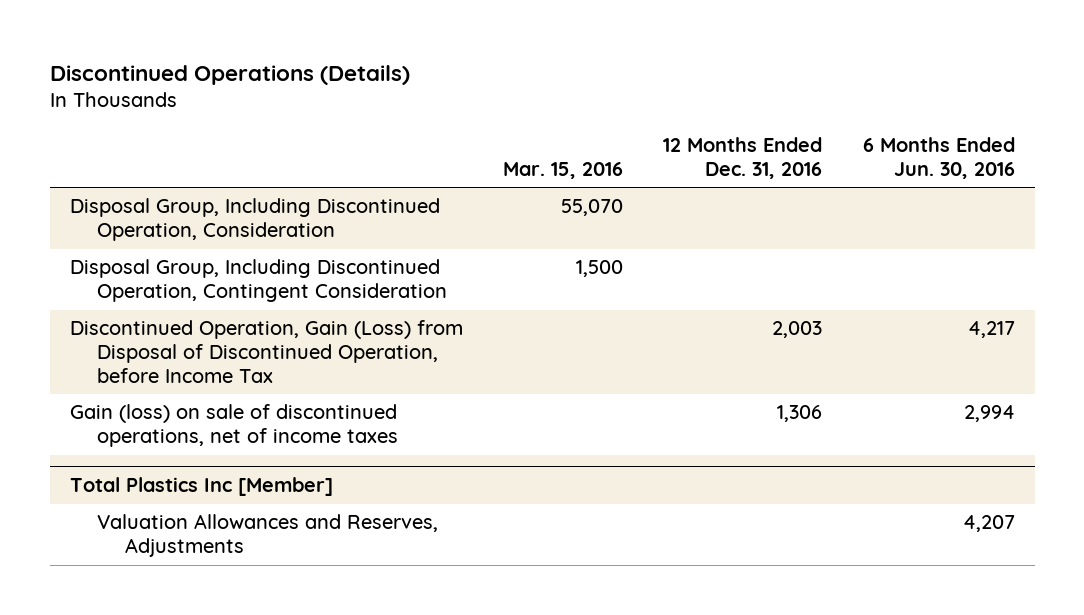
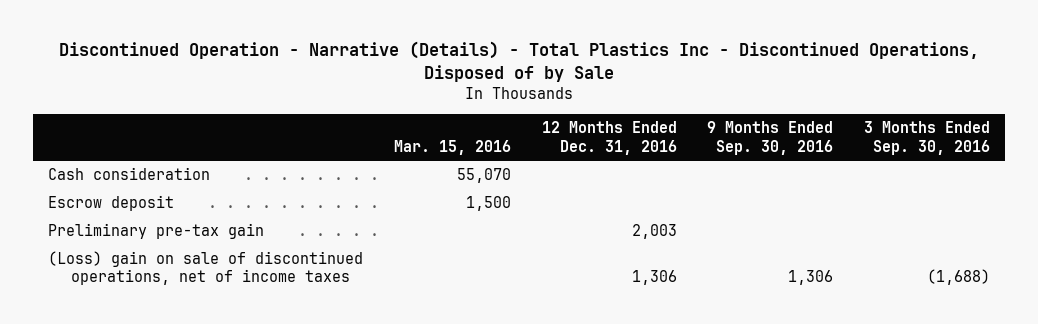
[49,64,410,85] Discontinued Operations (Details) -> [59,41,980,83] Discontinued Operation - Narrative (Details) - Total Plastics Inc - Discontinued Operations, Disposed of by Sale
[862,137,1015,180] 6 Months Ended Jun. 30, 2016 -> none
none -> [707,121,834,155] 9 Months Ended Sep. 30, 2016
none -> [863,121,990,155] 3 Months Ended Sep. 30, 2016
[69,477,333,497] Total Plastics Inc [Member] -> none
[97,514,439,558] Valuation Allowances and Reserves, Adjustments -> none
[69,198,440,242] Disposal Group, Including Discontinued Operation, Consideration -> [48,167,211,181] Cash consideration
[69,259,448,303] Disposal Group, Including Discontinued Operation, Contingent Consideration -> [48,195,175,212] Escrow deposit
[69,320,463,383] Discontinued Operation, Gain (Loss) from Disposal of Discontinued Operation, before Income Tax -> [48,223,265,240] Preliminary pre-tax gain
[69,404,399,448] Gain (loss) on sale of discontinued operations, net of income taxes -> [48,251,364,286] (Loss) gain on sale of discontinued operations, net of income taxes

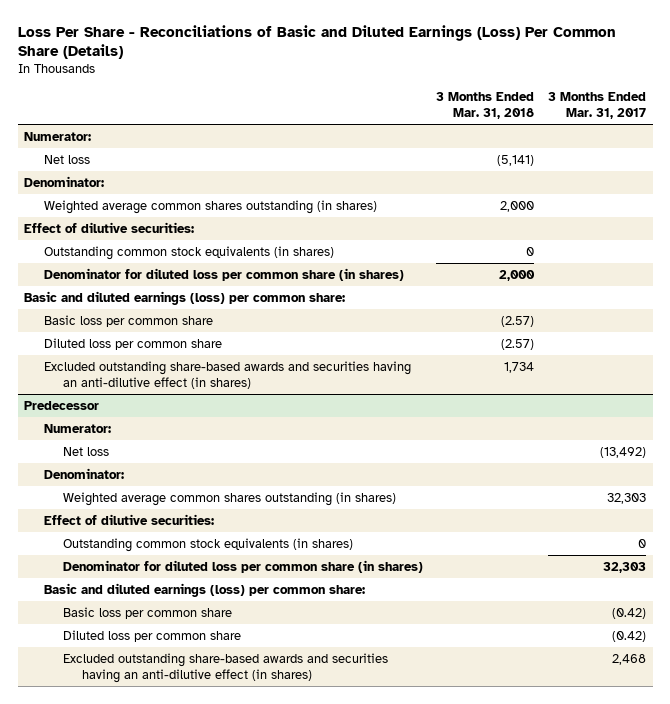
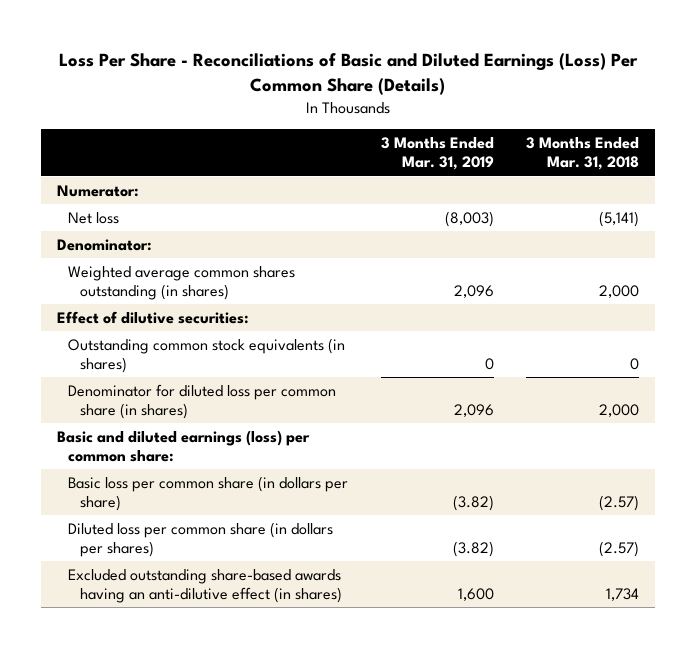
[547,91,646,119] 3 Months Ended Mar. 31, 2017 -> none
none -> [380,137,494,171] 3 Months Ended Mar. 31, 2019
[24,400,100,410] Predecessor -> none
[43,423,111,433] Numerator: -> none
[62,446,109,456] Net loss -> none
[43,467,124,479] Denominator: -> none
[62,491,396,506] Weighted average common shares outstanding (in shares) -> none
[43,513,214,525] Effect of dilutive securities: -> none
[62,537,353,552] Outstanding common stock equivalents (in shares) -> none
[62,559,423,573] Denominator for diluted loss per common share (in shares) -> none
[43,582,365,597] Basic and diluted earnings (loss) per common share: -> none
[62,606,232,619] Basic loss per common share -> none
[62,629,241,642] Diluted loss per common share -> none
[62,652,388,683] Excluded outstanding share-based awards and securities having an anti-dilutive effect (in shares) -> none
[43,314,213,327] Basic loss per common share -> [68,475,349,512] Basic loss per common share (in dollars per share)
[43,337,222,350] Diluted loss per common share -> [68,521,334,558] Diluted loss per common share (in dollars per shares)
[43,360,411,389] Excluded outstanding share-based awards and securities having an anti-dilutive effect (in shares) -> [68,568,342,604] Excluded outstanding share-based awards having an anti-dilutive effect (in shares)

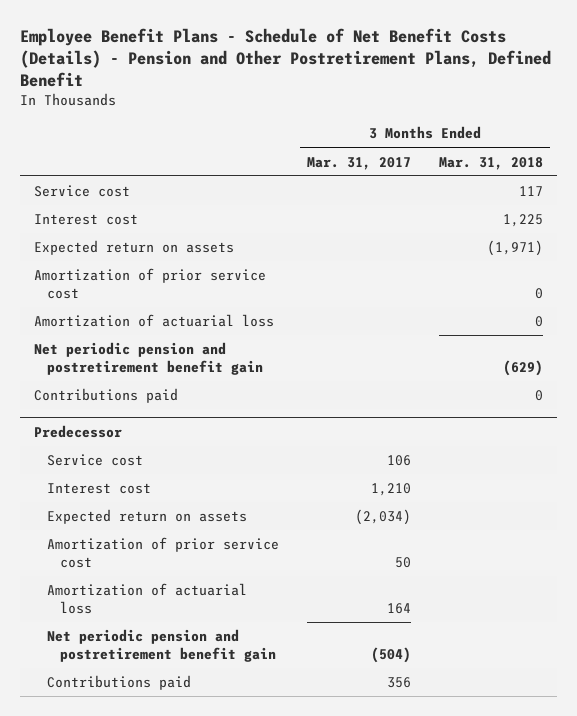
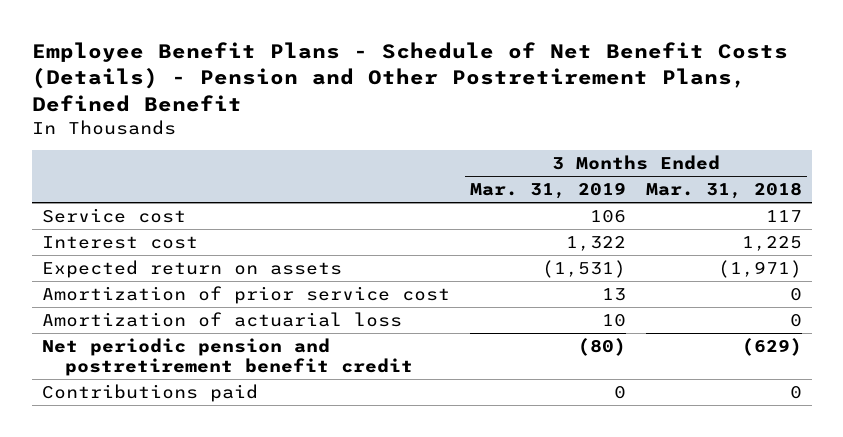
[307,156,412,170] Mar. 31, 2017 -> none
none -> [469,182,626,200] Mar. 31, 2019
[34,342,264,375] Net periodic pension and postretirement benefit gain -> [41,337,414,376] Net periodic pension and postretirement benefit credit
[34,424,123,438] Predecessor -> none
[47,454,144,467] Service cost -> none
[47,483,152,495] Interest cost -> none
[47,509,248,525] Expected return on assets -> none
[47,537,280,568] Amortization of prior service cost -> none
[47,583,248,614] Amortization of actuarial loss -> none
[47,629,277,662] Net periodic pension and postretirement benefit gain -> none
[47,675,192,691] Contributions paid -> none

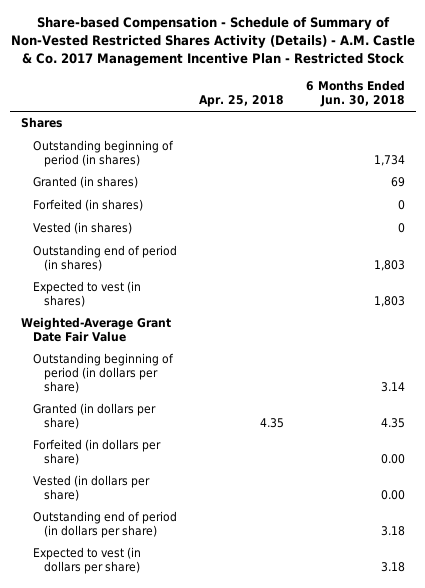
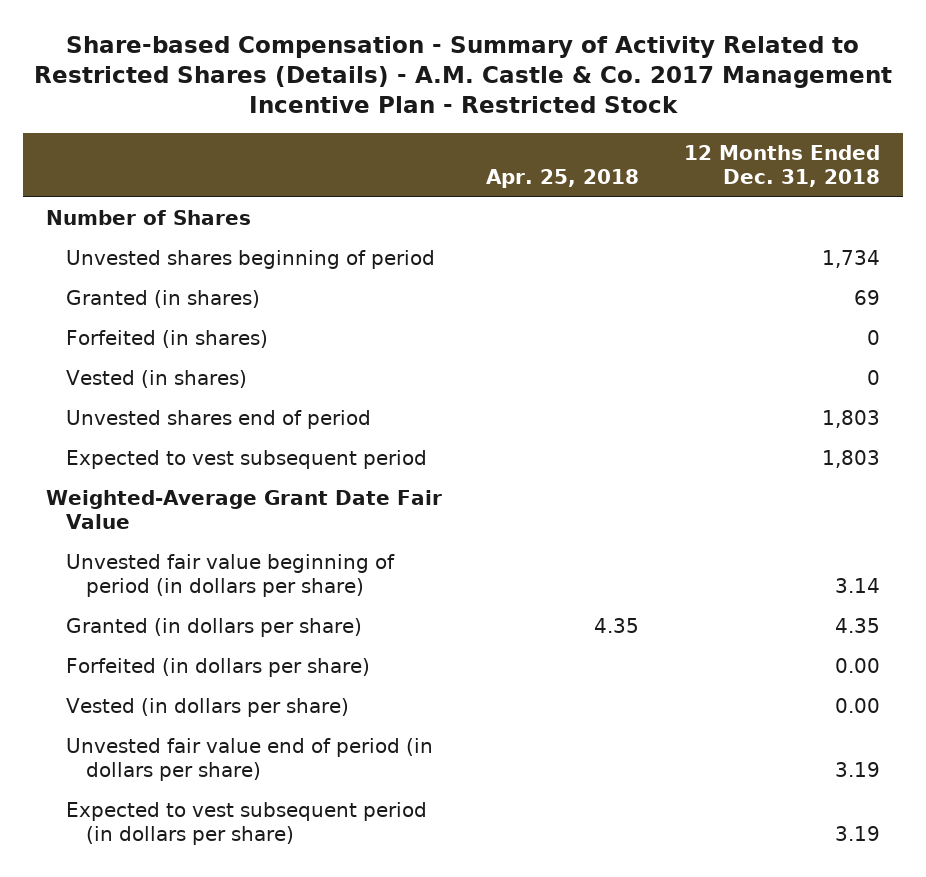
[10,17,415,67] Share-based Compensation - Schedule of Summary of Non-Vested Restricted Shares Activity (Details) - A.M. Castle & Co. 2017 Management Incentive Plan - Restricted Stock -> [33,36,892,114] Share-based Compensation - Summary of Activity Related to Restricted Shares (Details) - A.M. Castle & Co. 2017 Management Incentive Plan - Restricted Stock
[305,80,405,108] 6 Months Ended Jun. 30, 2018 -> none
none -> [684,144,881,188] 12 Months Ended Dec. 31, 2018
[20,117,62,129] Shares -> [45,209,251,225] Number of Shares
[32,140,174,168] Outstanding beginning of period (in shares) -> [65,249,435,269] Unvested shares beginning of period
[32,245,177,272] Outstanding end of period (in shares) -> [65,409,371,429] Unvested shares end of period
[32,281,141,308] Expected to vest (in shares) -> [65,449,427,469] Expected to vest subsequent period
[32,353,174,394] Outstanding beginning of period (in dollars per share) -> [65,553,395,598] Unvested fair value beginning of period (in dollars per share)
[32,511,177,539] Outstanding end of period (in dollars per share) -> [65,737,433,782] Unvested fair value end of period (in dollars per share)
[32,547,141,575] Expected to vest (in dollars per share) -> [65,801,427,846] Expected to vest subsequent period (in dollars per share)

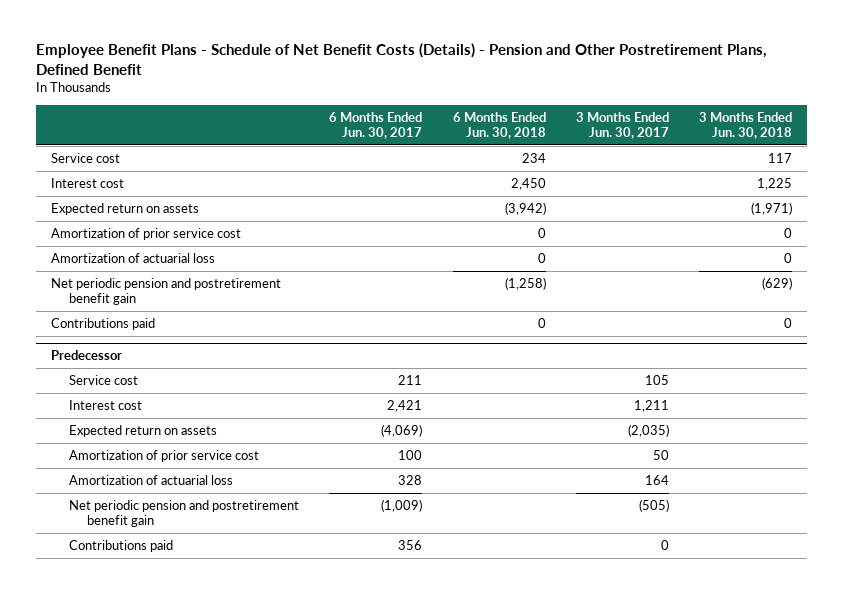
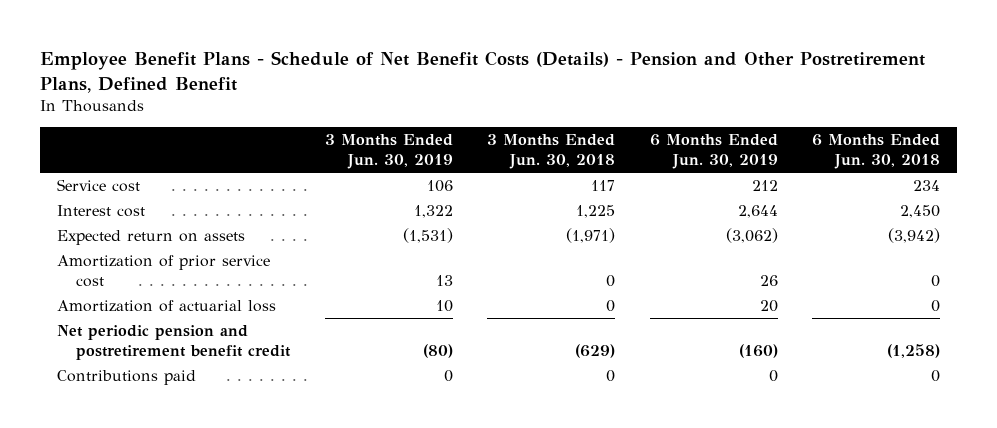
[329,111,423,139] 6 Months Ended Jun. 30, 2017 -> none
[575,111,669,139] 3 Months Ended Jun. 30, 2017 -> none
none -> [324,133,453,170] 3 Months Ended Jun. 30, 2019
none -> [649,133,778,170] 6 Months Ended Jun. 30, 2019
[50,277,281,305] Net periodic pension and postretirement benefit gain -> [57,325,292,361] Net periodic pension and postretirement benefit credit
[50,350,122,361] Predecessor -> none
[69,374,139,385] Service cost -> none
[69,399,143,410] Interest cost -> none
[69,424,218,437] Expected return on assets -> none
[69,449,260,462] Amortization of prior service cost -> none
[69,474,234,485] Amortization of actuarial loss -> none
[69,499,300,527] Net periodic pension and postretirement benefit gain -> none
[69,539,174,552] Contributions paid -> none

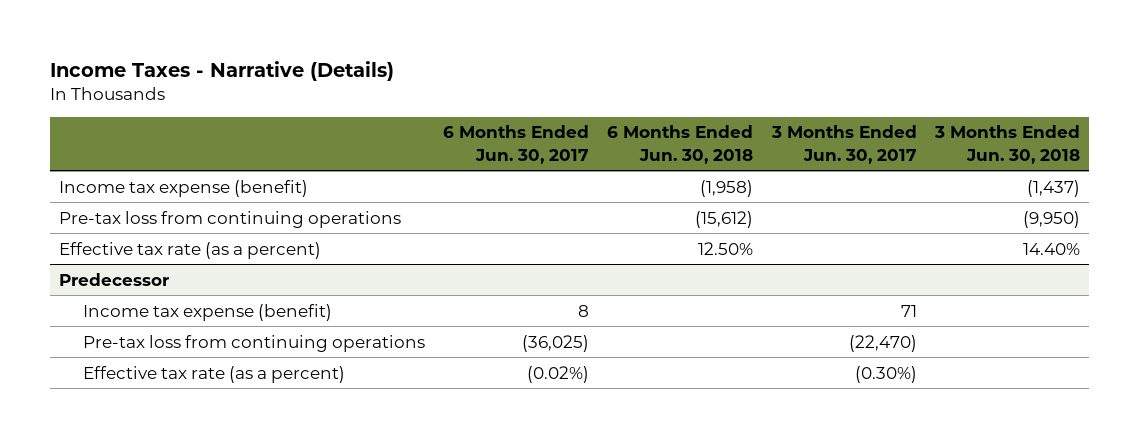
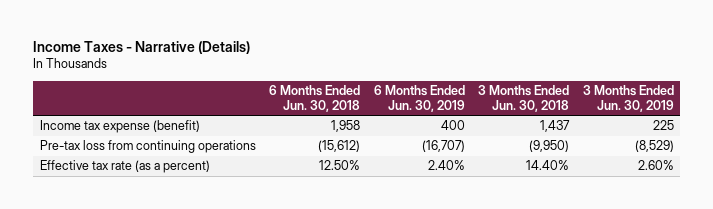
[443,125,590,164] 6 Months Ended Jun. 30, 2017 -> none
[770,125,917,164] 3 Months Ended Jun. 30, 2017 -> none
none -> [373,85,465,113] 6 Months Ended Jun. 30, 2019
none -> [582,85,674,113] 3 Months Ended Jun. 30, 2019
[700,179,754,197] (1,958) -> [331,120,361,133] 1,958
[1026,179,1080,197] (1,437) -> [540,120,571,133] 1,437
[59,272,170,286] Predecessor -> none
[82,303,332,321] Income tax expense (benefit) -> none
[82,334,425,352] Pre-tax loss from continuing operations -> none
[82,365,345,383] Effective tax rate (as a percent) -> none

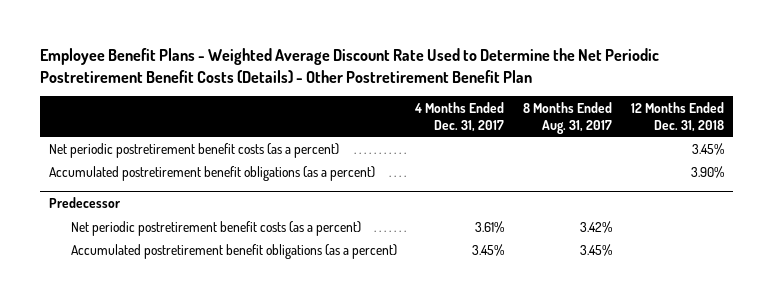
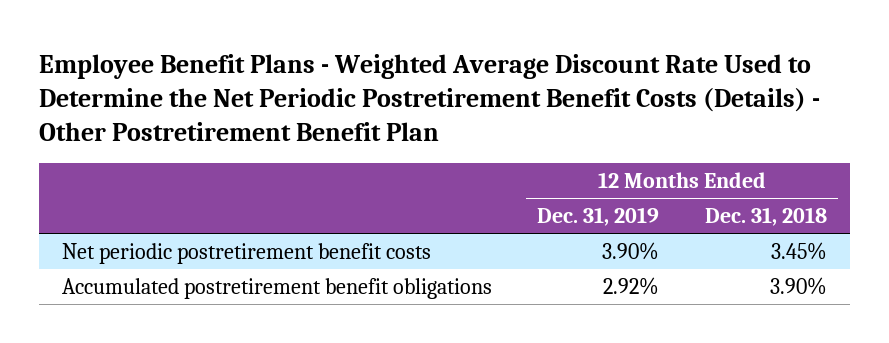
[414,101,505,132] 4 Months Ended Dec. 31, 2017 -> none
[523,101,613,134] 8 Months Ended Aug. 31, 2017 -> none
none -> [537,207,660,227] Dec. 31, 2019
[49,197,122,209] Predecessor -> none
[70,220,361,236] Net periodic postretirement benefit costs (as a percent) -> none
[70,243,397,259] Accumulated postretirement benefit obligations (as a percent) -> none
[49,142,340,158] Net periodic postretirement benefit costs (as a percent) -> [61,243,431,265] Net periodic postretirement benefit costs
[49,165,376,181] Accumulated postretirement benefit obligations (as a percent) -> [61,278,492,300] Accumulated postretirement benefit obligations

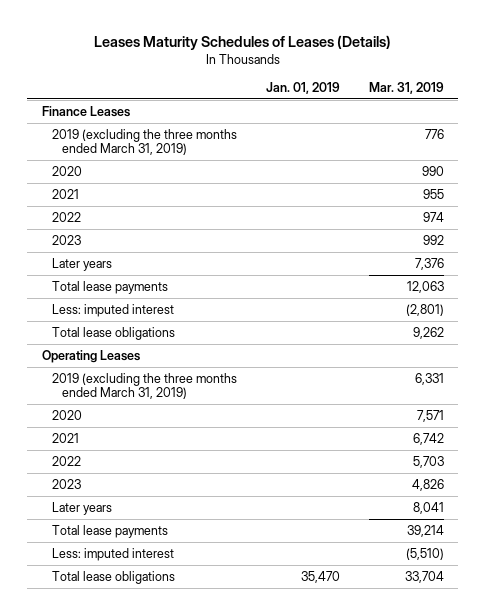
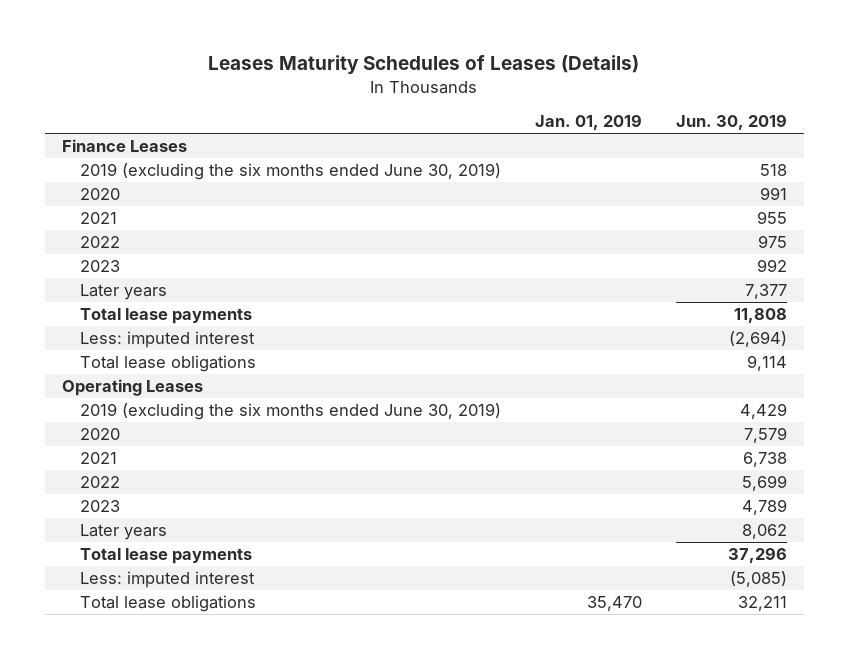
[368,82,444,95] Mar. 31, 2019 -> none
none -> [675,114,787,131] Jun. 30, 2019
[51,128,237,156] 2019 (excluding the three months ended March 31, 2019) -> [79,163,501,181] 2019 (excluding the six months ended June 30, 2019)
[51,372,237,400] 2019 (excluding the three months ended March 31, 2019) -> [79,403,501,421] 2019 (excluding the six months ended June 30, 2019)

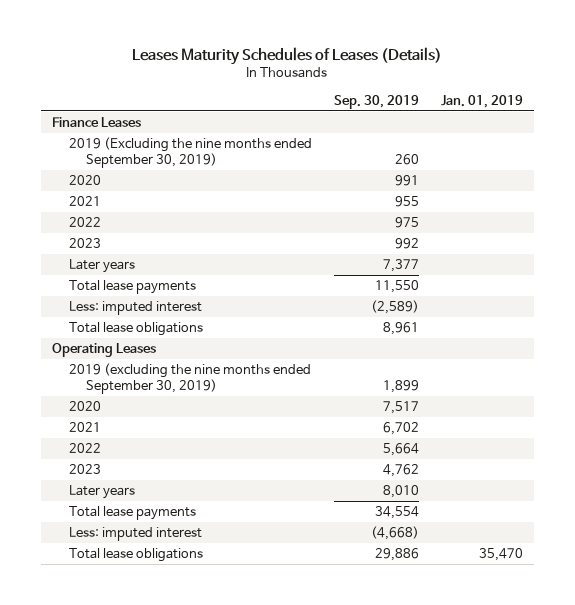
[675,114,787,131] Jun. 30, 2019 -> none
none -> [334,94,420,109] Sep. 30, 2019
[79,163,501,181] 2019 (excluding the six months ended June 30, 2019) -> [68,137,312,168] 2019 (Excluding the nine months ended September 30, 2019)
[79,403,501,421] 2019 (excluding the six months ended June 30, 2019) -> [68,363,311,394] 2019 (excluding the nine months ended September 30, 2019)

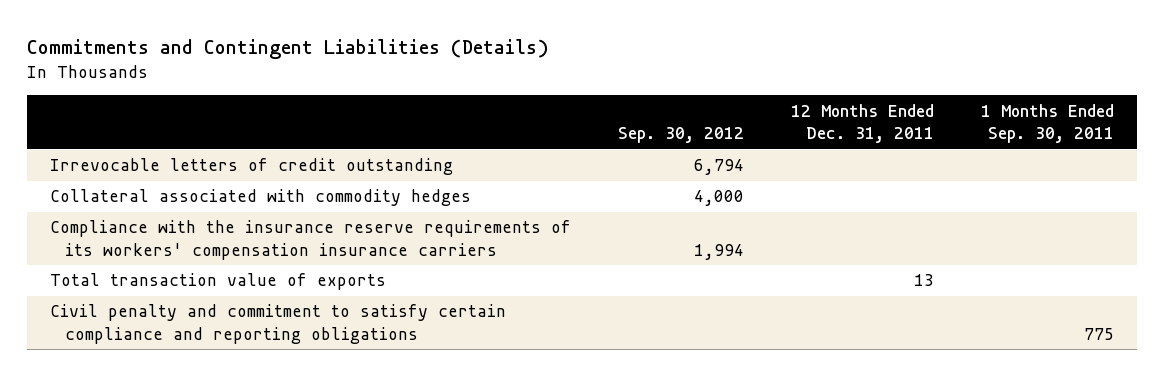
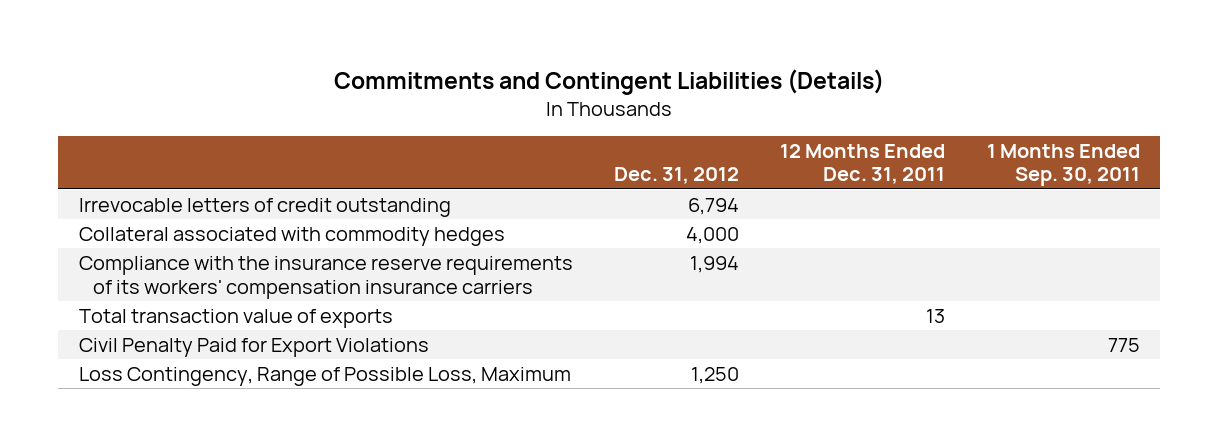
[618,127,745,144] Sep. 30, 2012 -> none
none -> [613,167,739,185] Dec. 31, 2012
[50,304,507,344] Civil penalty and commitment to satisfy certain compliance and reporting obligations -> [78,337,429,357] Civil Penalty Paid for Export Violations
none -> [78,366,571,386] Loss Contingency, Range of Possible Loss, Maximum

